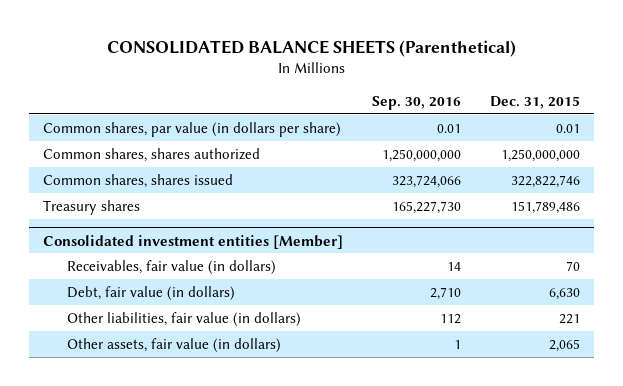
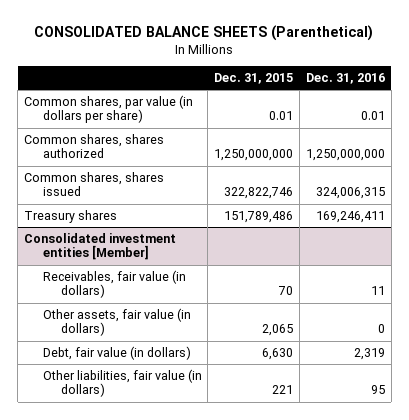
[372,95,462,110] Sep. 30, 2016 -> none
none -> [305,72,385,84] Dec. 31, 2016
[67,337,282,353] Other assets, fair value (in dollars) -> [42,307,191,337] Other assets, fair value (in dollars)

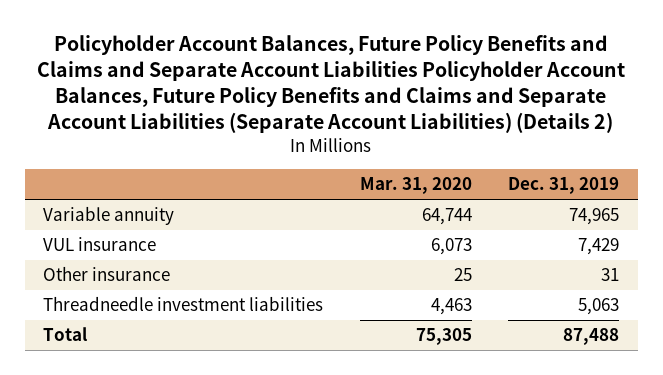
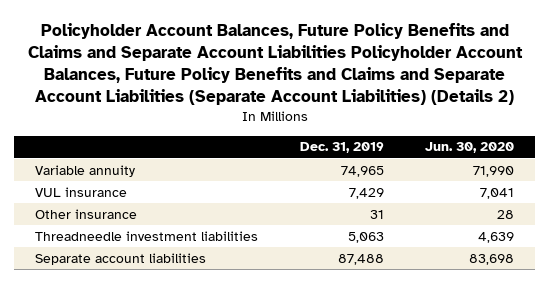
[359,177,472,195] Mar. 31, 2020 -> none
none -> [425,142,515,154] Jun. 30, 2020
[43,327,88,342] Total -> [34,252,206,265] Separate account liabilities

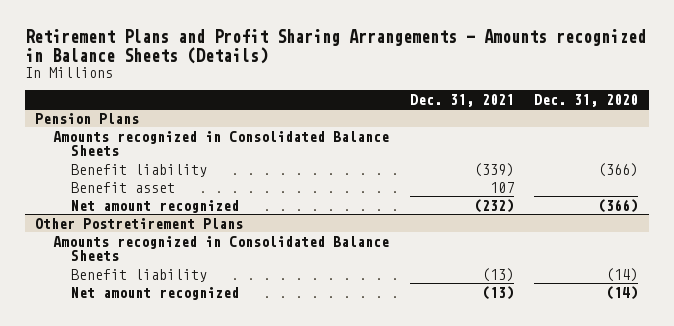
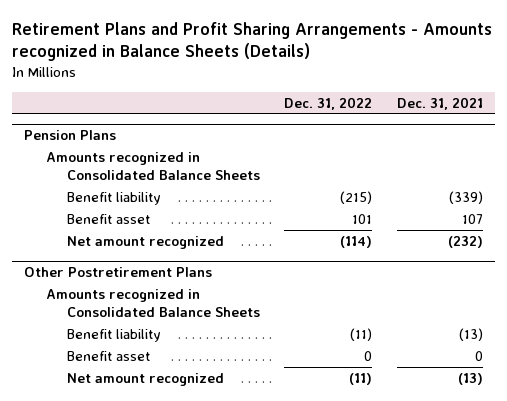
[534,93,639,107] Dec. 31, 2020 -> none
none -> [284,96,373,110] Dec. 31, 2022
none -> [66,350,150,361] Benefit asset

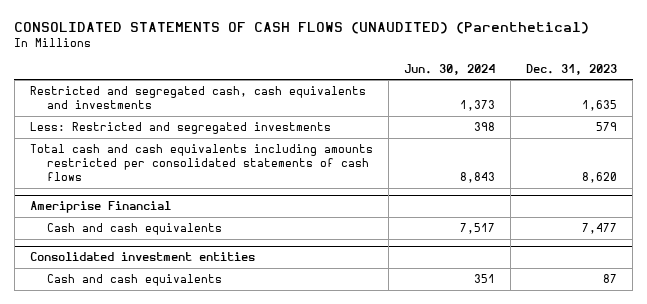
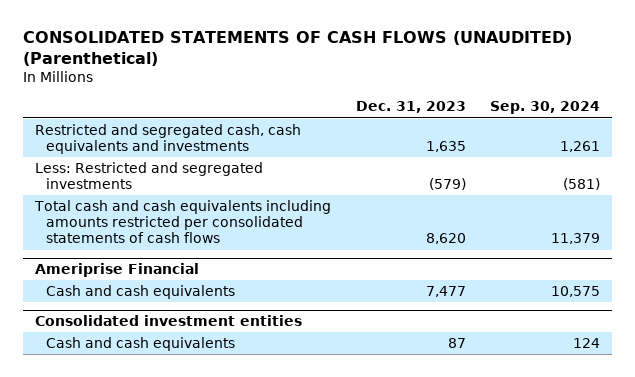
[404,63,496,75] Jun. 30, 2024 -> none
none -> [490,101,601,115] Sep. 30, 2024
[596,122,618,132] 579 -> [428,178,466,191] (579)

